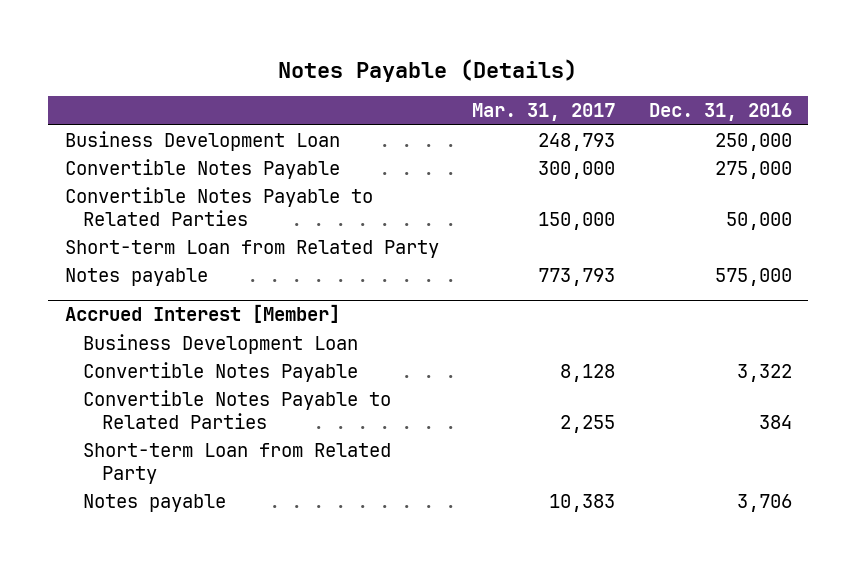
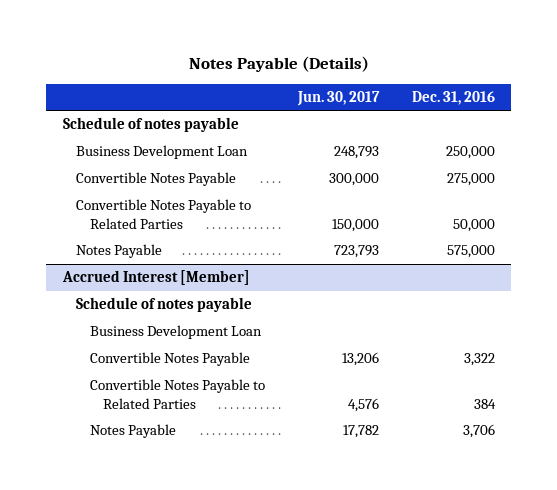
[472,103,616,122] Mar. 31, 2017 -> none
none -> [296,90,380,106] Jun. 30, 2017
none -> [62,117,239,133] Schedule of notes payable
[65,239,440,258] Short-term Loan from Related Party -> none
[65,267,209,286] Notes payable -> [76,244,163,259] Notes Payable
none -> [76,297,253,313] Schedule of notes payable
[83,442,392,484] Short-term Loan from Related Party -> none
[83,493,227,512] Notes payable -> [89,424,176,439] Notes Payable

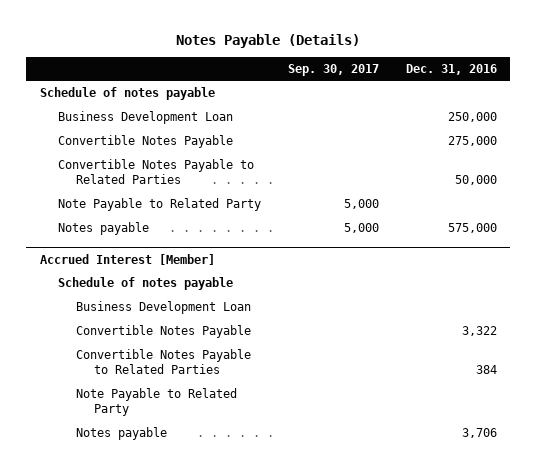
[296,90,380,106] Jun. 30, 2017 -> none
none -> [287,63,379,76] Sep. 30, 2017
none -> [57,198,261,212] Note Payable to Related Party
[76,244,163,259] Notes Payable -> [57,222,149,236] Notes payable
none -> [75,388,237,417] Note Payable to Related Party
[89,424,176,439] Notes Payable -> [75,427,167,441] Notes payable

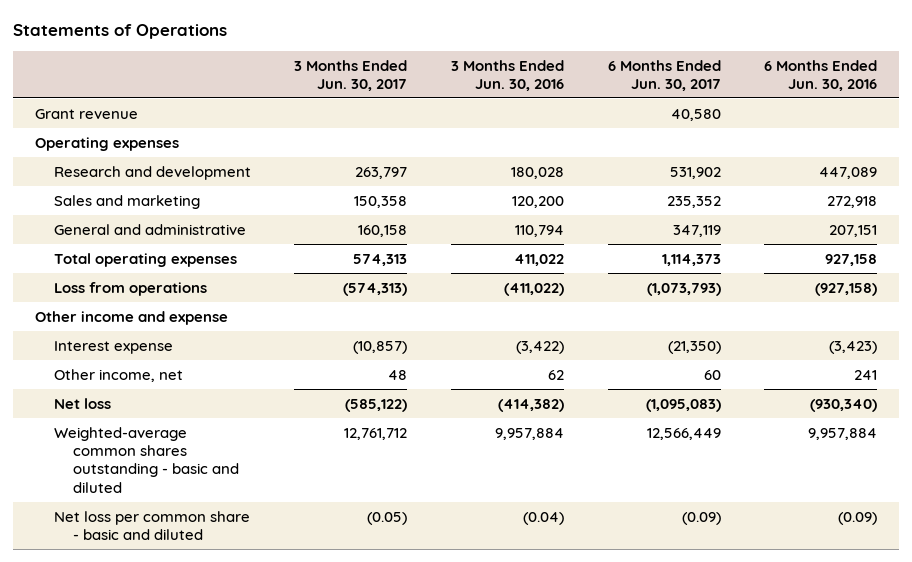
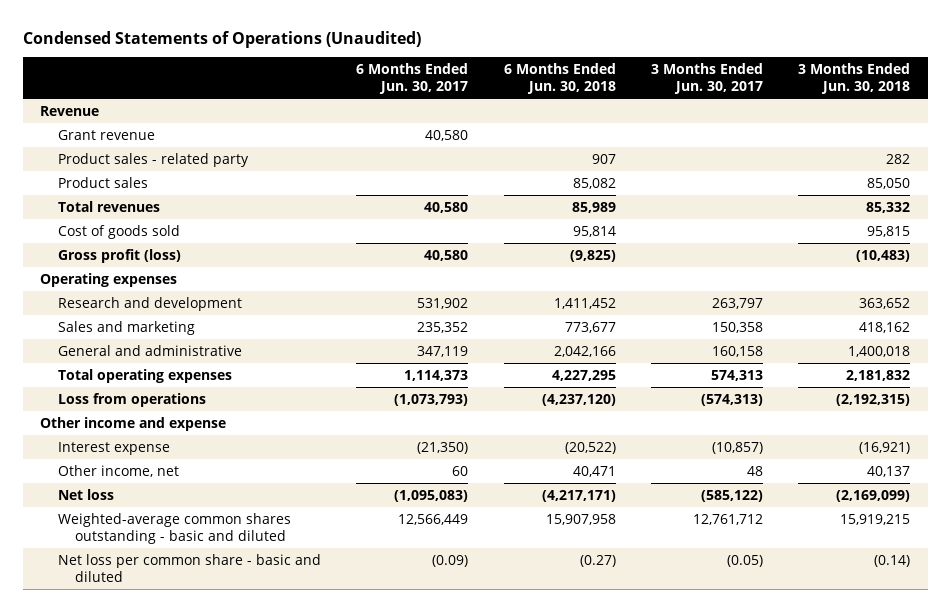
[12,24,227,40] Statements of Operations -> [22,30,421,48] Condensed Statements of Operations (Unaudited)
[451,59,565,91] 3 Months Ended Jun. 30, 2016 -> none
[764,59,878,91] 6 Months Ended Jun. 30, 2016 -> none
none -> [503,62,616,95] 6 Months Ended Jun. 30, 2018
none -> [798,62,911,95] 3 Months Ended Jun. 30, 2018
none -> [40,105,100,116] Revenue
none -> [57,152,249,167] Product sales - related party
none -> [57,176,148,188] Product sales
none -> [57,200,160,212] Total revenues
none -> [57,224,180,239] Cost of goods sold
none -> [57,248,181,263] Gross profit (loss)

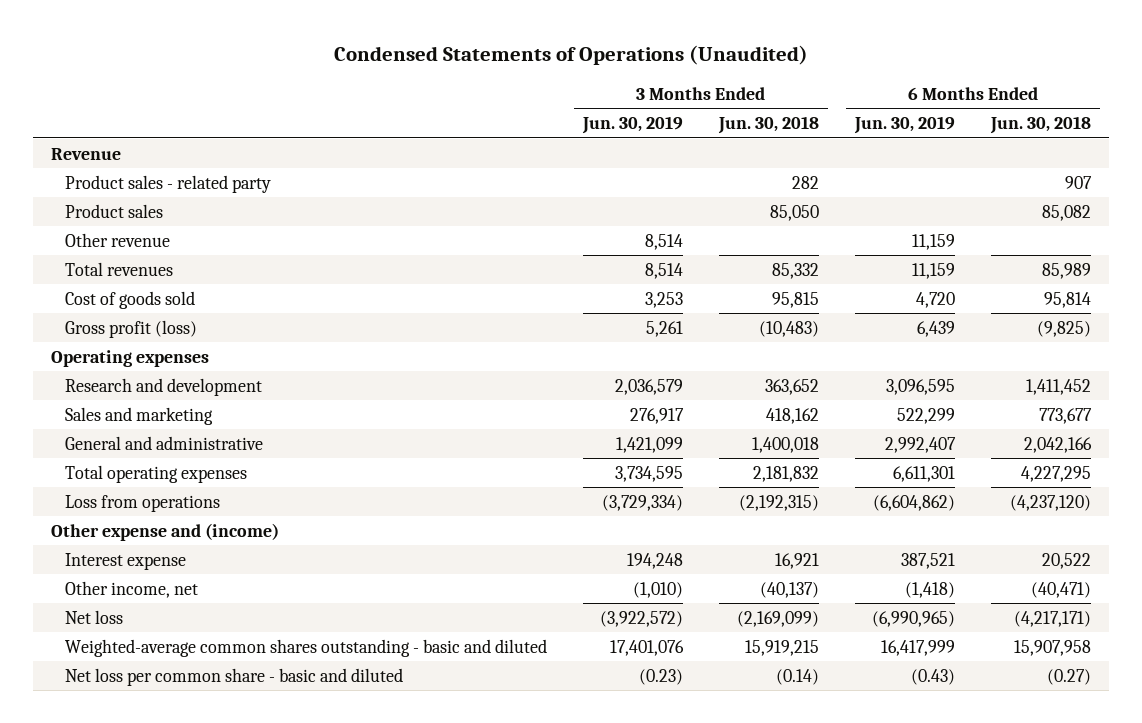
[356,62,469,95] 6 Months Ended Jun. 30, 2017 -> none
[650,62,763,95] 3 Months Ended Jun. 30, 2017 -> none
none -> [582,115,684,134] Jun. 30, 2019
none -> [853,115,955,134] Jun. 30, 2019
[57,129,155,140] Grant revenue -> none
none -> [65,232,171,247] Other revenue
[40,416,227,431] Other income and expense -> [50,522,279,541] Other expense and (income)
[564,441,616,454] (20,522) -> [1041,552,1091,569] 20,522
[859,441,911,454] (16,921) -> [774,552,819,569] 16,921
[572,465,616,477] 40,471 -> [1030,581,1091,598] (40,471)
[867,465,911,477] 40,137 -> [759,581,819,598] (40,137)

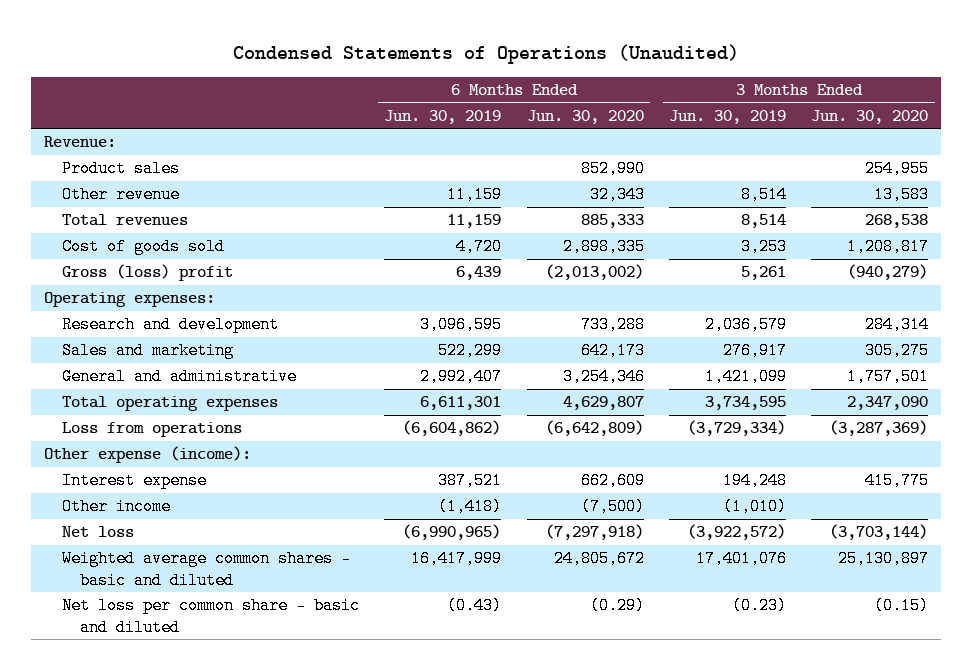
[717,115,819,134] Jun. 30, 2018 -> none
[989,115,1091,134] Jun. 30, 2018 -> none
none -> [526,109,644,124] Jun. 30, 2020
none -> [811,109,929,124] Jun. 30, 2020
[65,174,272,193] Product sales - related party -> none
[50,147,121,160] Revenue -> [43,136,116,148] Revenue:
[65,319,198,338] Gross profit (loss) -> [61,264,233,282] Gross (loss) profit
[50,349,209,367] Operating expenses -> [43,292,215,308] Operating expenses:
[50,522,279,541] Other expense and (income) -> [43,446,251,464] Other expense (income):
[65,580,199,598] Other income, net -> [61,498,171,516] Other income
[65,638,548,657] Weighted-average common shares outstanding - basic and diluted -> [61,550,351,589] Weighted average common shares - basic and diluted

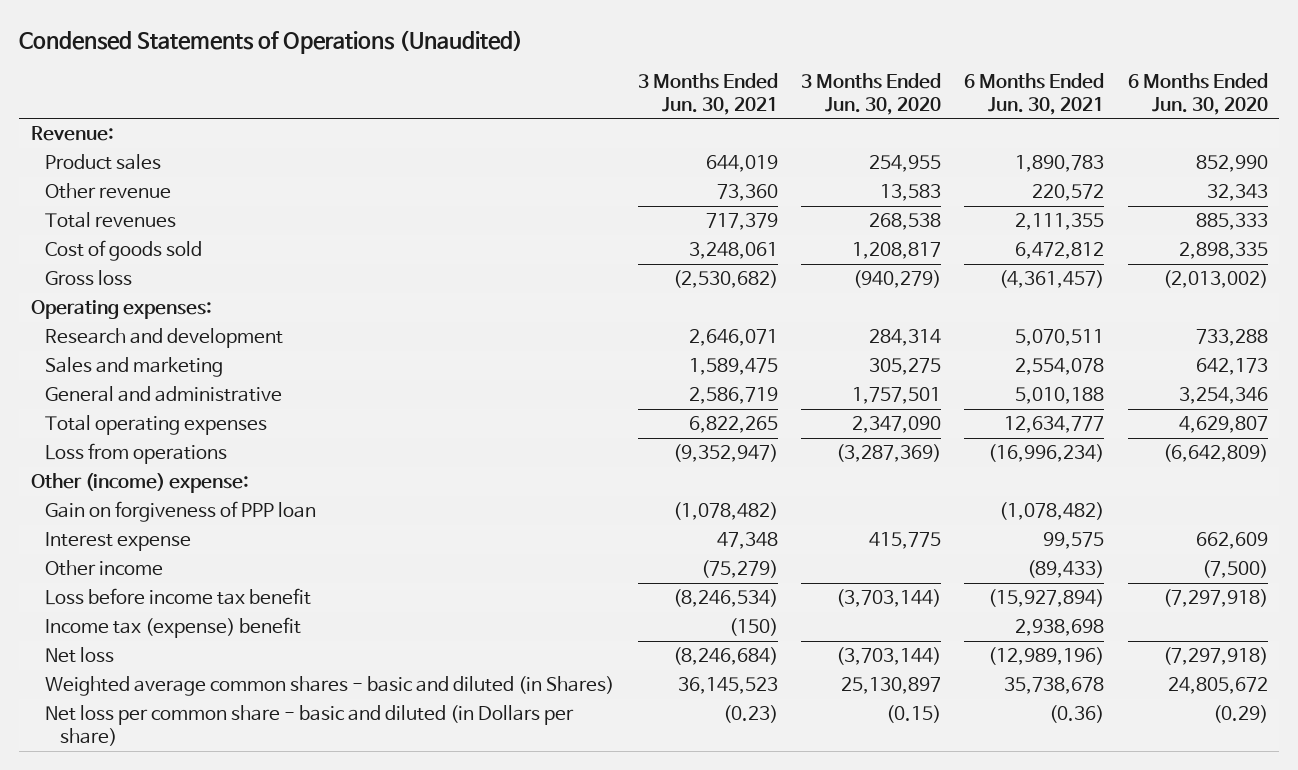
[384,109,502,124] Jun. 30, 2019 -> none
[669,109,787,124] Jun. 30, 2019 -> none
none -> [637,72,778,115] 3 Months Ended Jun. 30, 2021
none -> [964,72,1105,115] 6 Months Ended Jun. 30, 2021
[61,264,233,282] Gross (loss) profit -> [45,269,133,286] Gross loss
[43,446,251,464] Other expense (income): -> [30,472,249,493] Other (income) expense:
none -> [45,500,317,522] Gain on forgiveness of PPP loan
none -> [45,587,312,605] Loss before income tax benefit
none -> [45,616,302,638] Income tax (expense) benefit
[61,550,351,589] Weighted average common shares - basic and diluted -> [45,675,615,696] Weighted average common shares - basic and diluted (in Shares)
[61,597,360,636] Net loss per common share - basic and diluted -> [45,704,575,747] Net loss per common share - basic and diluted (in Dollars per share)

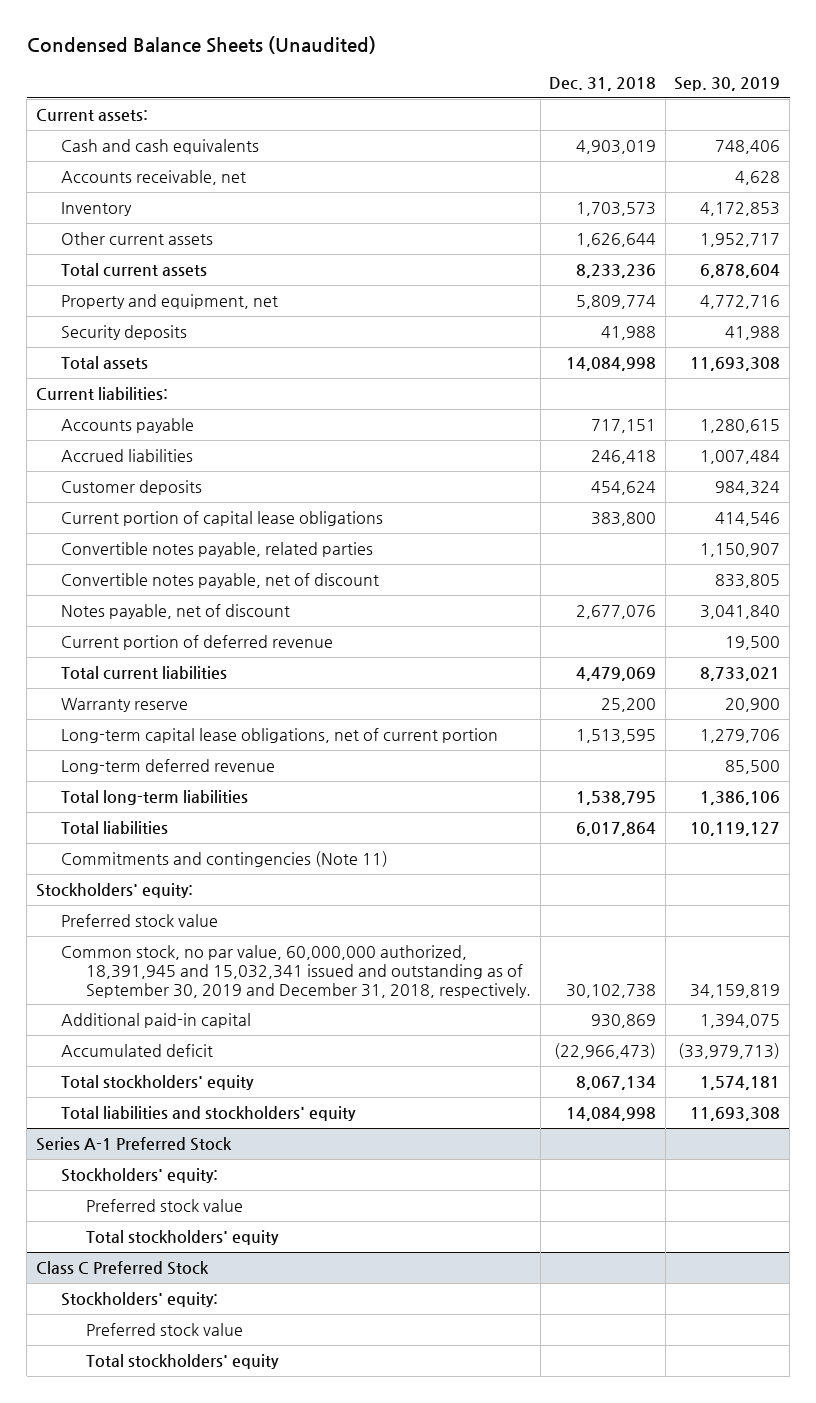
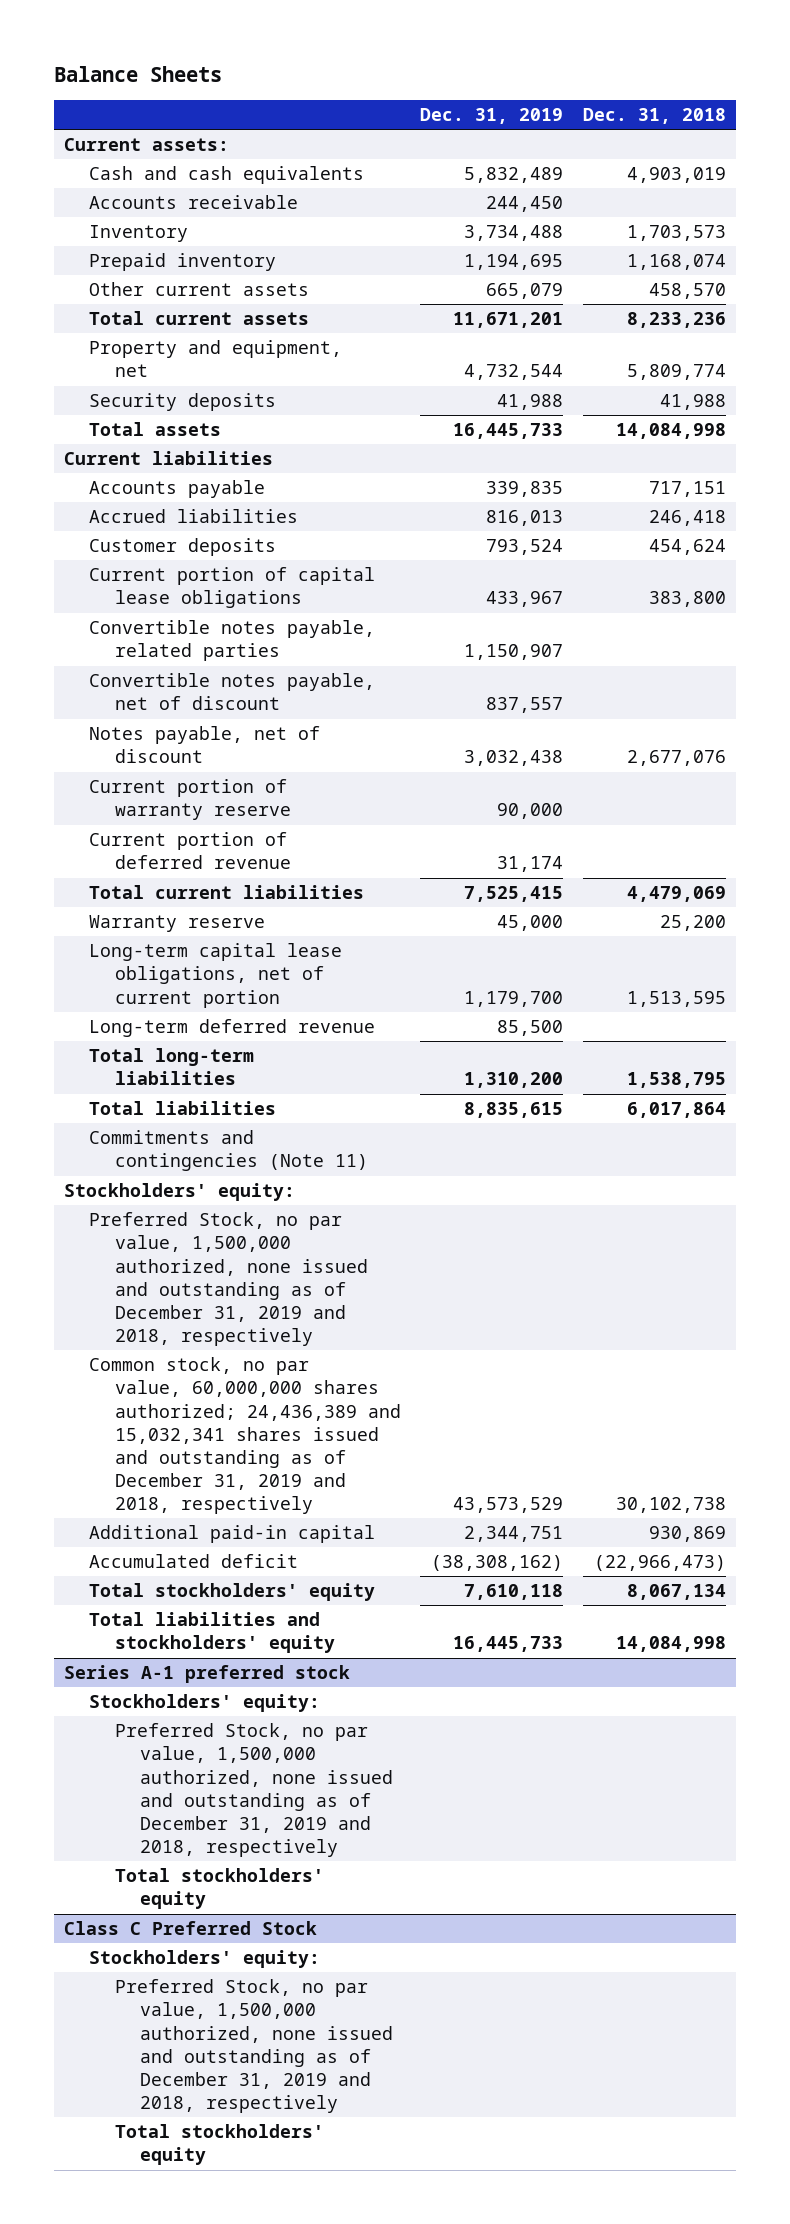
[26,36,376,55] Condensed Balance Sheets (Unaudited) -> [53,65,222,82] Balance Sheets
[674,76,781,91] Sep. 30, 2019 -> none
none -> [420,108,564,125] Dec. 31, 2019
[60,169,246,185] Accounts receivable, net -> [89,195,299,210] Accounts receivable
none -> [89,253,277,272] Prepaid inventory
[576,232,657,247] 1,626,644 -> [649,283,727,300] 458,570
[35,386,168,400] Current liabilities: -> [63,451,273,466] Current liabilities
none -> [89,779,291,821] Current portion of warranty reserve
[60,913,218,927] Preferred stock value -> [89,1212,368,1346] Preferred Stock, no par value, 1,500,000 authorized, none issued and outstanding as of December 31, 2019 and 2018, respectively
[60,944,531,998] Common stock, no par value, 60,000,000 authorized, 18,391,945 and 15,032,341 issued and outstanding as of September 30, 2019 and December 31, 2018, respectively. -> [89,1357,401,1515] Common stock, no par value, 60,000,000 shares authorized; 24,436,389 and 15,032,341 shares issued and outstanding as of December 31, 2019 and 2018, respectively
[35,1136,232,1151] Series A-1 Preferred Stock -> [63,1665,350,1684] Series A-1 preferred stock
[85,1198,243,1212] Preferred stock value -> [114,1723,393,1857] Preferred Stock, no par value, 1,500,000 authorized, none issued and outstanding as of December 31, 2019 and 2018, respectively
[85,1322,243,1336] Preferred stock value -> [114,1979,393,2113] Preferred Stock, no par value, 1,500,000 authorized, none issued and outstanding as of December 31, 2019 and 2018, respectively

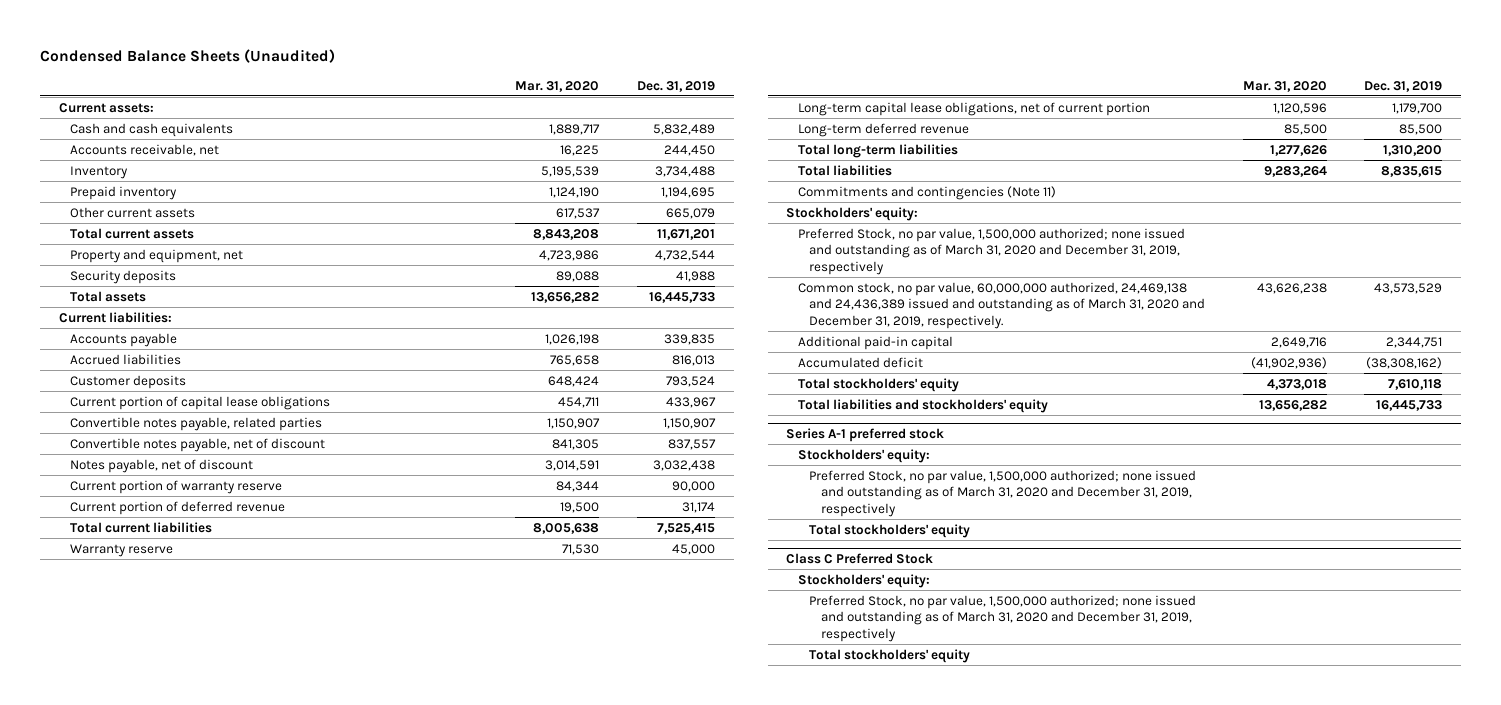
[53,65,222,82] Balance Sheets -> [39,49,335,64] Condensed Balance Sheets (Unaudited)
[583,108,727,125] Dec. 31, 2018 -> none
none -> [515,80,600,92] Mar. 31, 2020
[89,195,299,210] Accounts receivable -> [70,143,220,156] Accounts receivable, net
[63,451,273,466] Current liabilities -> [58,311,172,323] Current liabilities:
[89,1212,368,1346] Preferred Stock, no par value, 1,500,000 authorized, none issued and outstanding as of December 31, 2019 and 2018, respectively -> [797,227,1185,276] Preferred Stock, no par value, 1,500,000 authorized; none issued and outstanding as of March 31, 2020 and December 31, 2019, respectively
[89,1357,401,1515] Common stock, no par value, 60,000,000 shares authorized; 24,436,389 and 15,032,341 shares issued and outstanding as of December 31, 2019 and 2018, respectively -> [797,281,1206,330] Common stock, no par value, 60,000,000 authorized, 24,469,138 and 24,436,389 issued and outstanding as of March 31, 2020 and December 31, 2019, respectively.
[114,1723,393,1857] Preferred Stock, no par value, 1,500,000 authorized, none issued and outstanding as of December 31, 2019 and 2018, respectively -> [809,469,1197,518] Preferred Stock, no par value, 1,500,000 authorized; none issued and outstanding as of March 31, 2020 and December 31, 2019, respectively
[114,1979,393,2113] Preferred Stock, no par value, 1,500,000 authorized, none issued and outstanding as of December 31, 2019 and 2018, respectively -> [809,594,1197,643] Preferred Stock, no par value, 1,500,000 authorized; none issued and outstanding as of March 31, 2020 and December 31, 2019, respectively

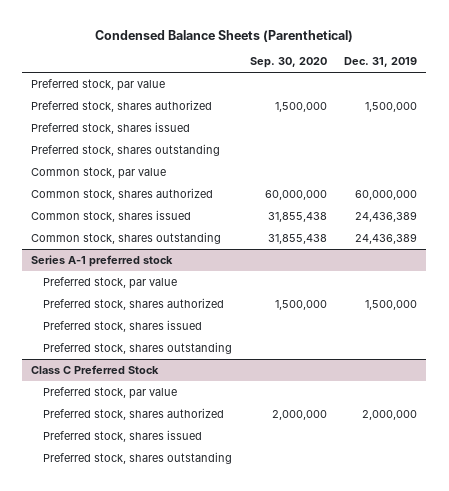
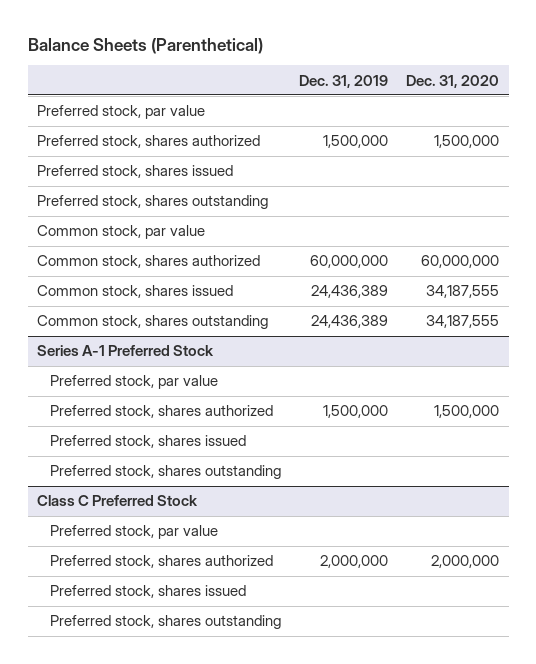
[95,29,354,42] Condensed Balance Sheets (Parenthetical) -> [27,37,263,54] Balance Sheets (Parenthetical)
[249,57,327,69] Sep. 30, 2020 -> none
none -> [406,74,500,88] Dec. 31, 2020
[31,254,174,267] Series A-1 preferred stock -> [36,345,214,357] Series A-1 Preferred Stock

